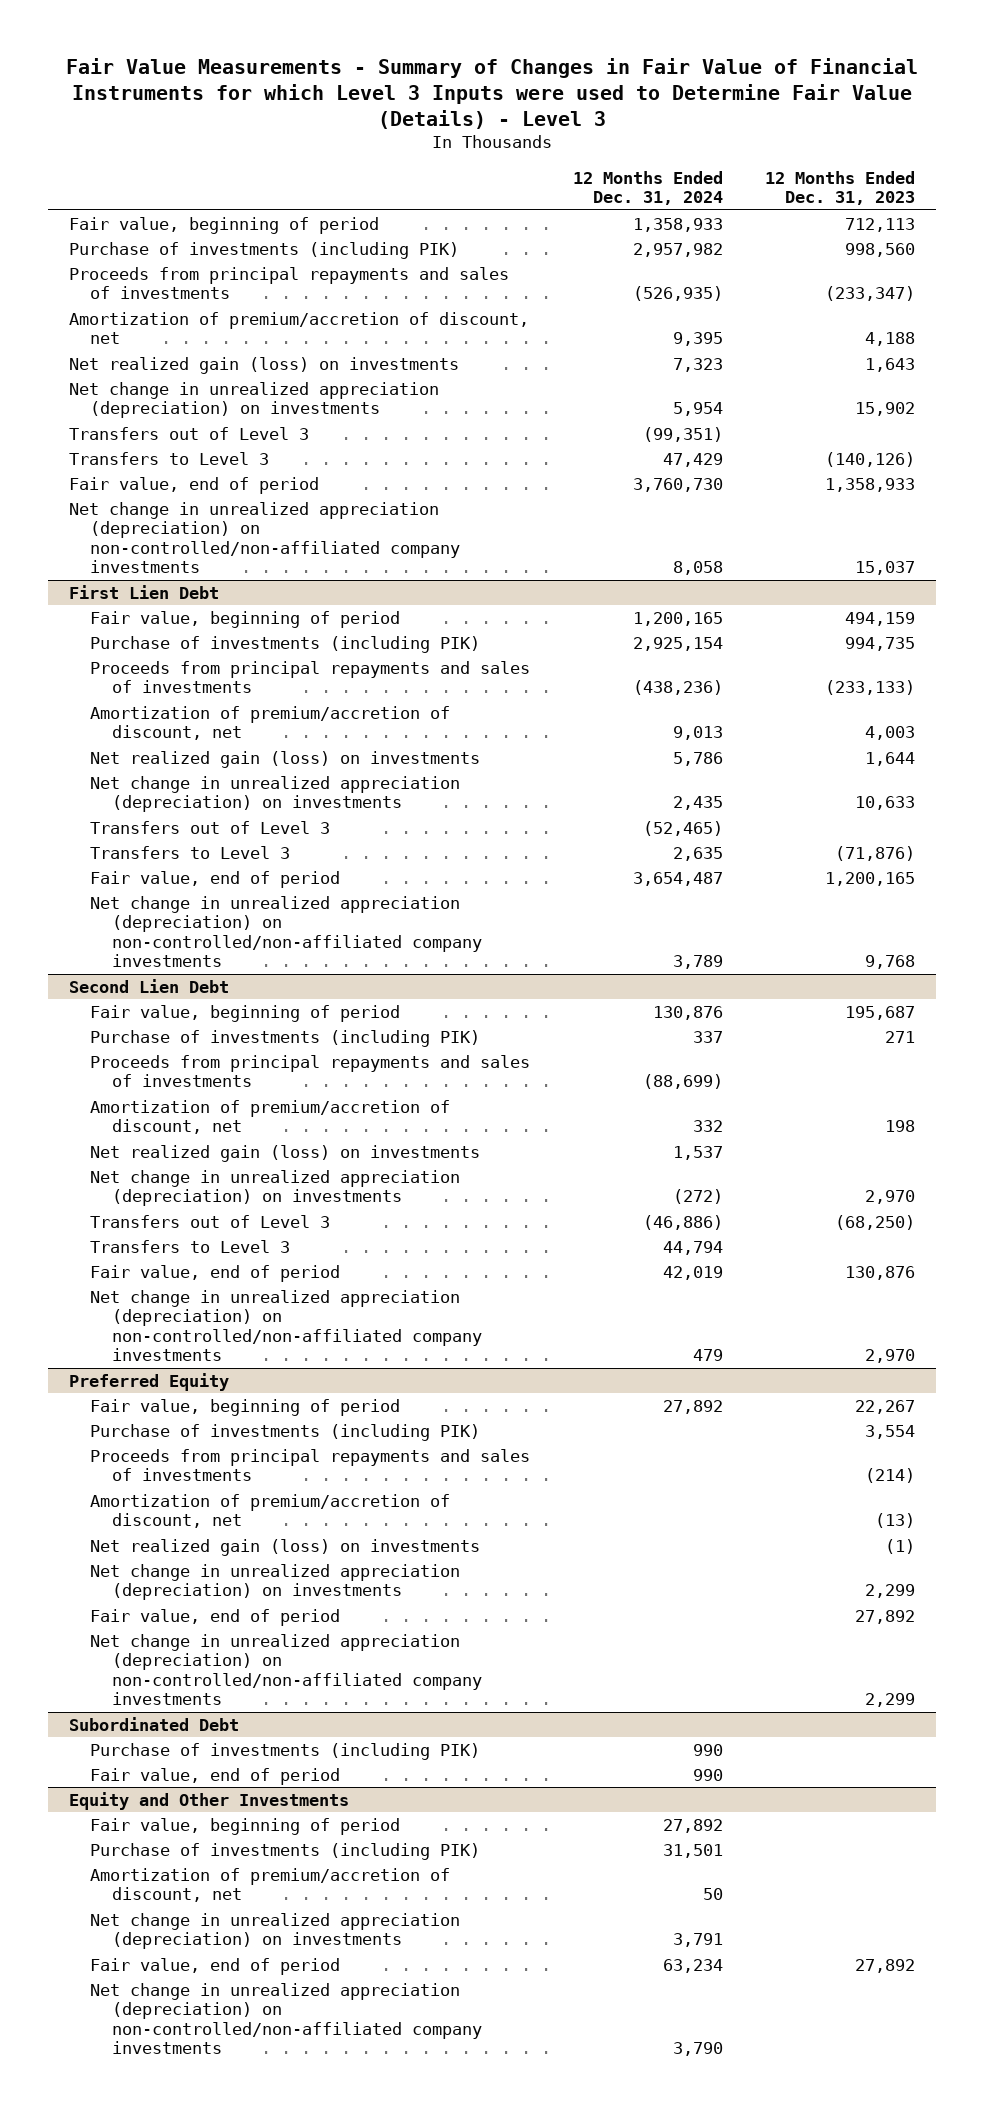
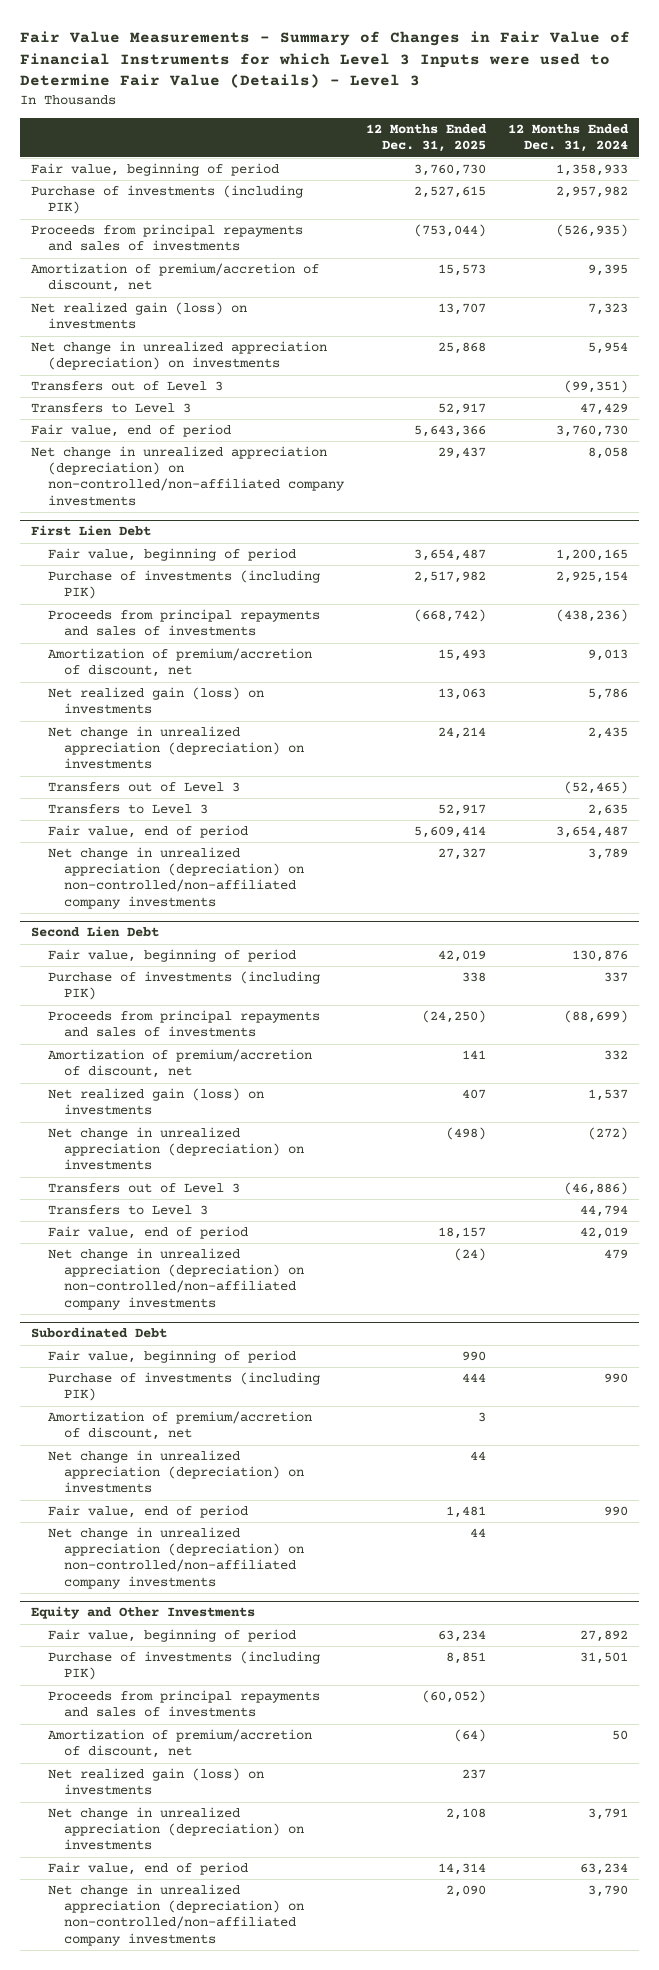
[764,170,915,206] 12 Months Ended Dec. 31, 2023 -> none
none -> [365,124,487,153] 12 Months Ended Dec. 31, 2025
[68,1372,229,1391] Preferred Equity -> none
[90,1398,401,1416] Fair value, beginning of period -> none
[90,1423,481,1441] Purchase of investments (including PIK) -> none
[90,1448,531,1482] Proceeds from principal repayments and sales of investments -> none
[90,1493,451,1529] Amortization of premium/accretion of discount, net -> none
[90,1538,481,1556] Net realized gain (loss) on investments -> none
[90,1563,461,1601] Net change in unrealized appreciation (depreciation) on investments -> none
[90,1608,341,1626] Fair value, end of period -> none
[90,1633,482,1706] Net change in unrealized appreciation (depreciation) on non-controlled/non-affiliated company investments -> none
none -> [47,1350,296,1364] Fair value, beginning of period
none -> [47,1411,312,1441] Amortization of premium/accretion of discount, net
none -> [47,1450,304,1494] Net change in unrealized appreciation (depreciation) on investments
none -> [47,1527,304,1589] Net change in unrealized appreciation (depreciation) on non-controlled/non-affiliated company investments
none -> [47,1690,320,1718] Proceeds from principal repayments and sales of investments
none -> [47,1768,264,1796] Net realized gain (loss) on investments

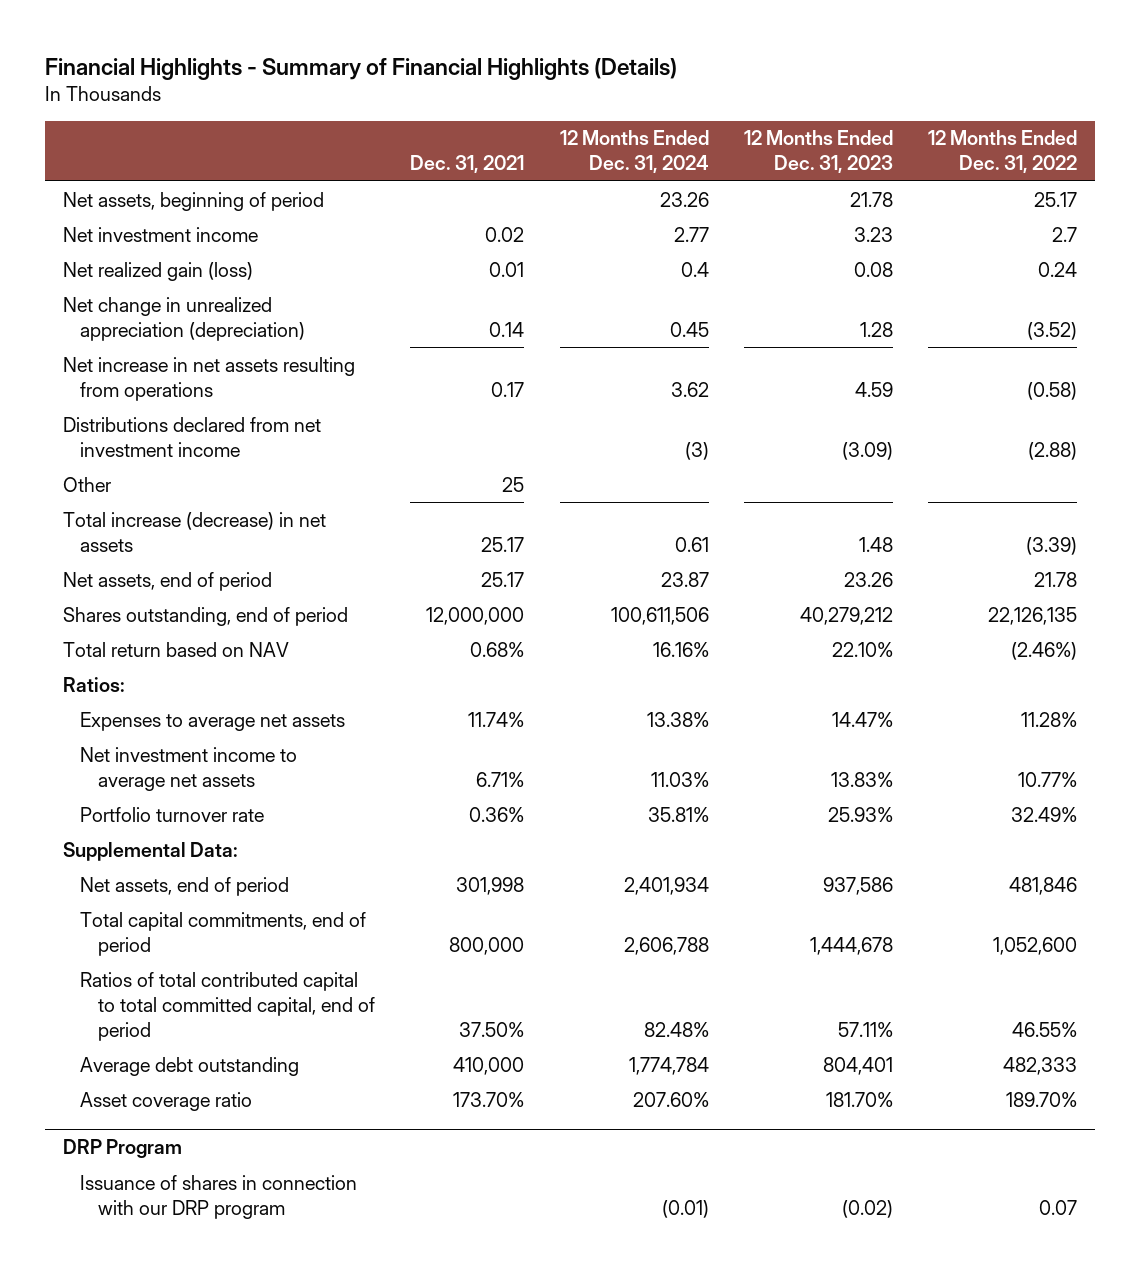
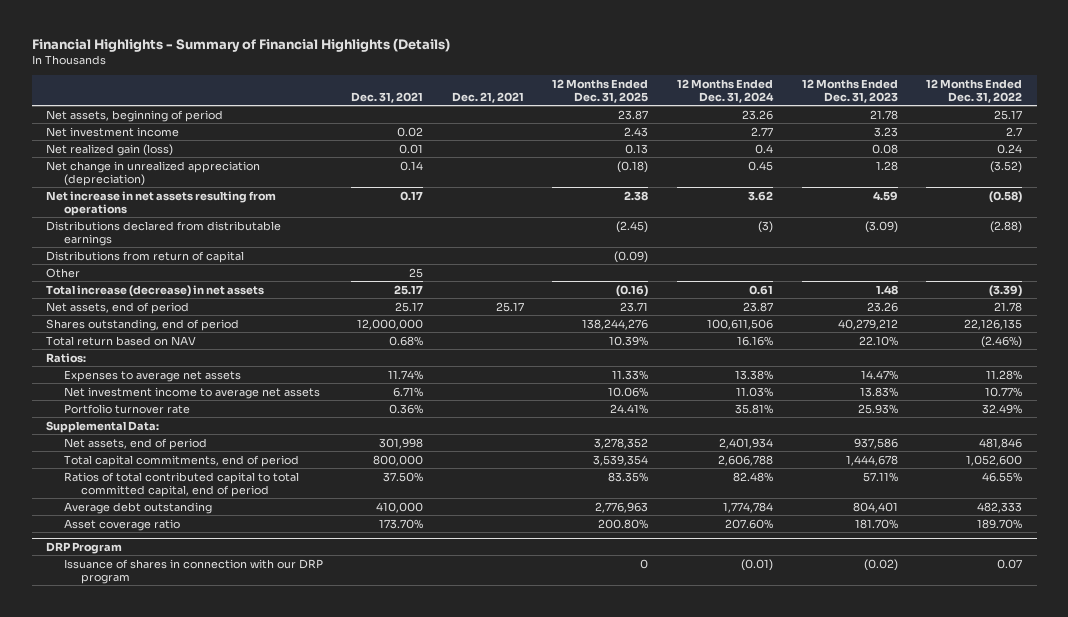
none -> [451,91,524,103] Dec. 21, 2021
none -> [552,78,649,103] 12 Months Ended Dec. 31, 2025
[62,416,321,457] Distributions declared from net investment income -> [45,220,281,246] Distributions declared from distributable earnings
none -> [45,250,244,263] Distributions from return of capital

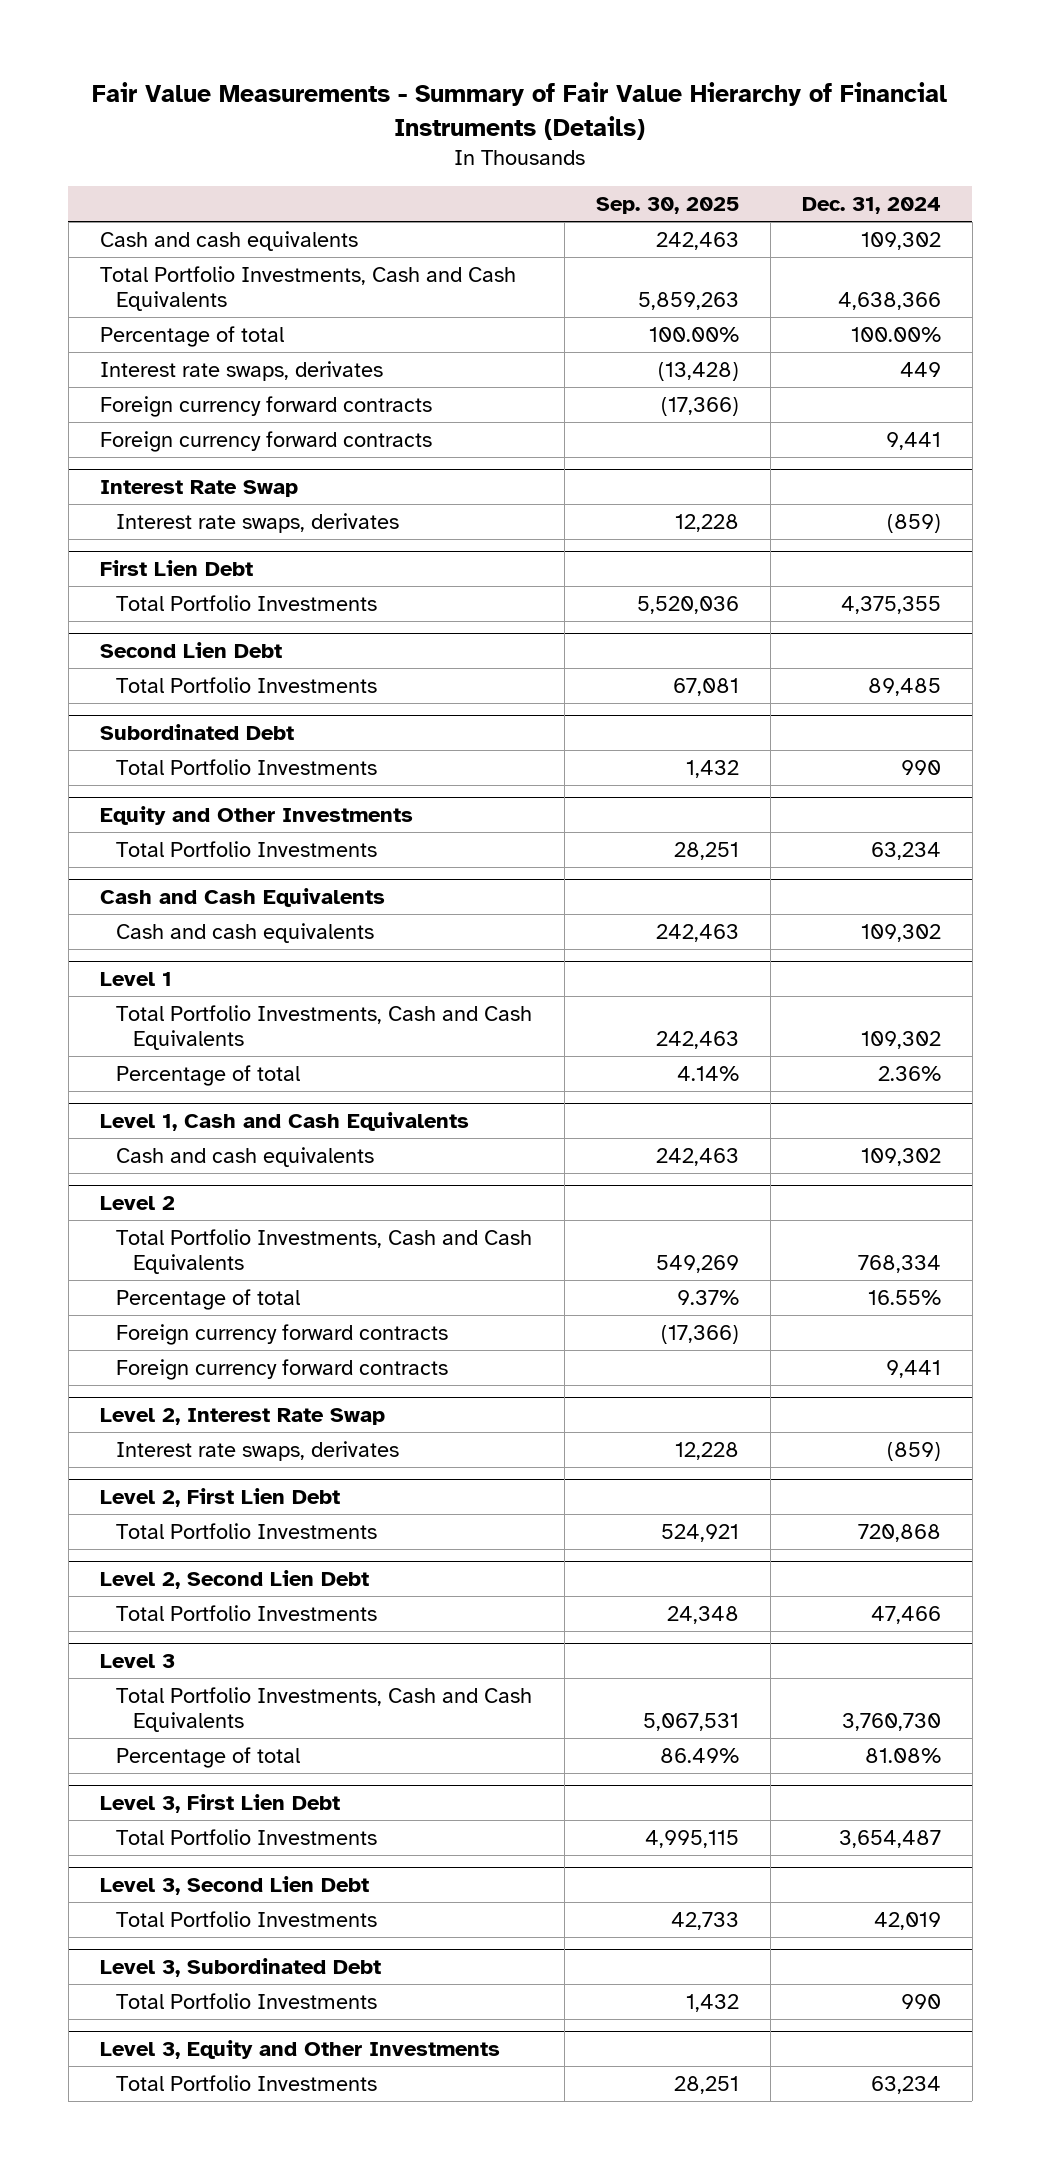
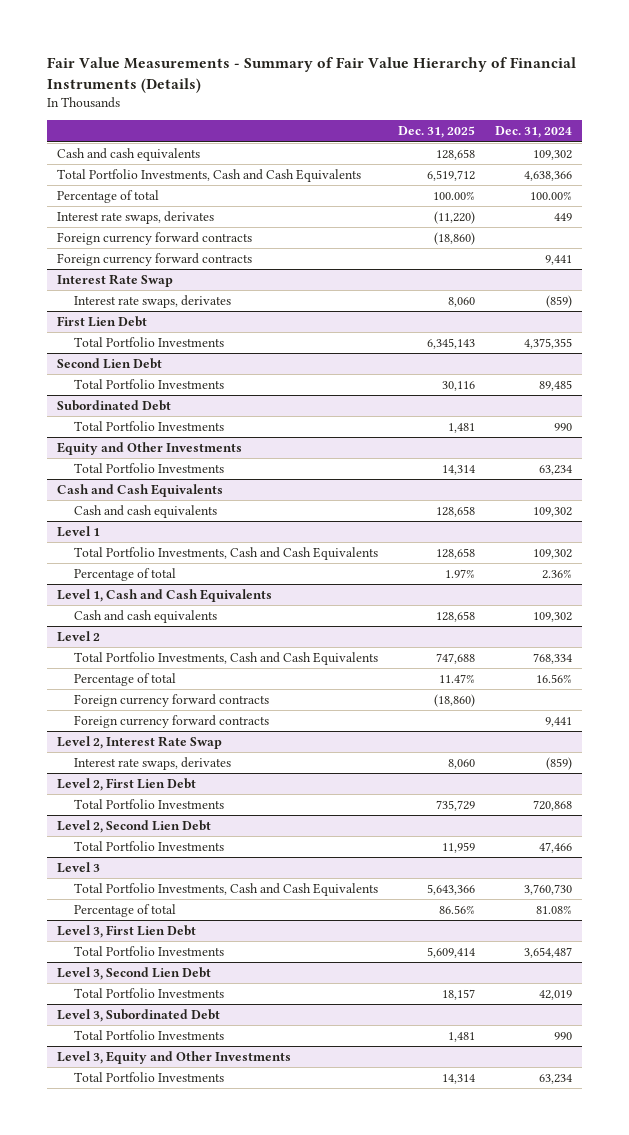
[595,197,739,215] Sep. 30, 2025 -> none
none -> [398,126,476,139] Dec. 31, 2025
[867,1289,941,1305] 16.55% -> [536,674,573,684] 16.56%

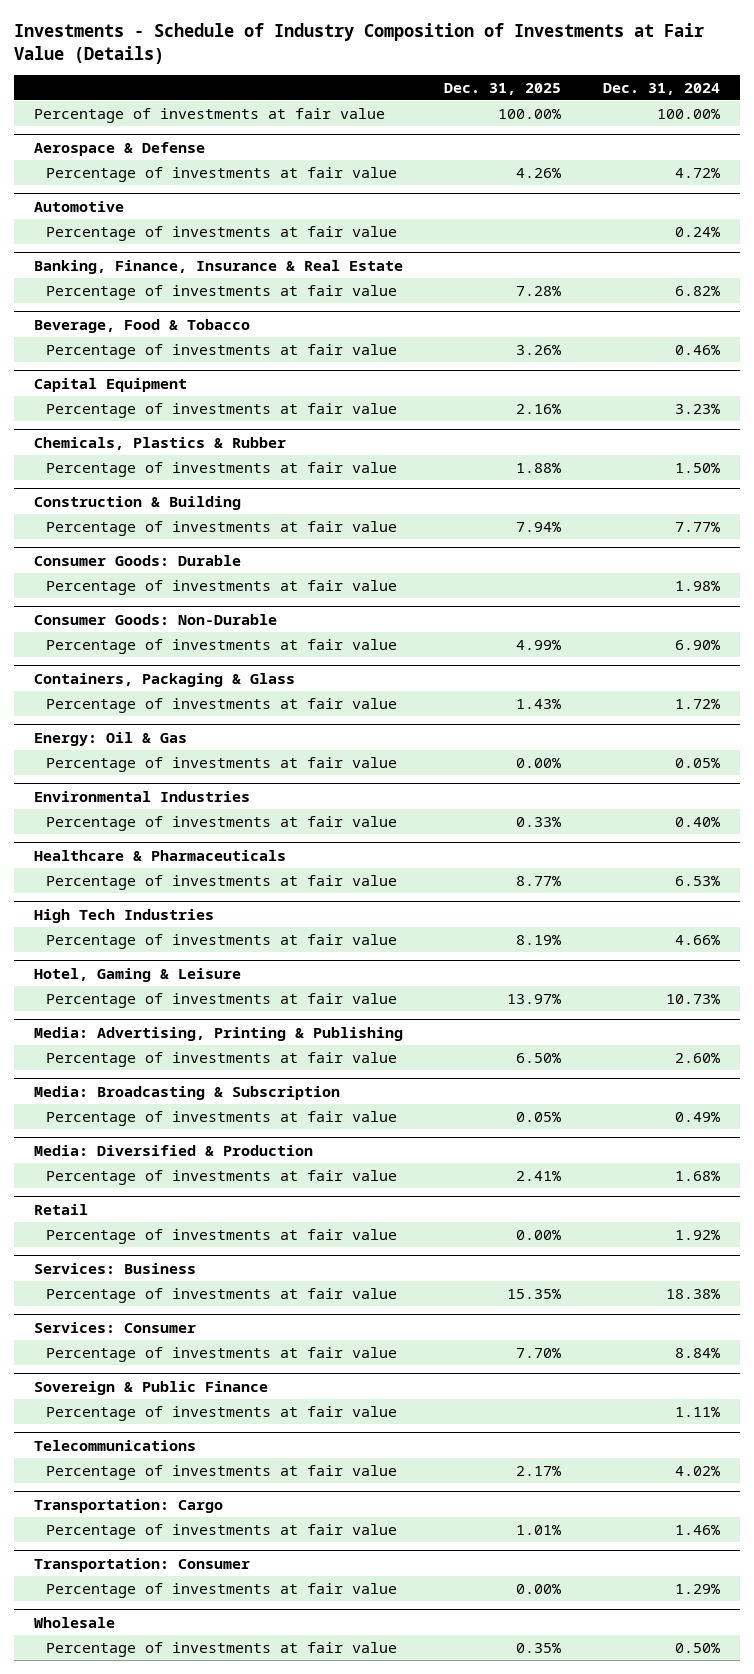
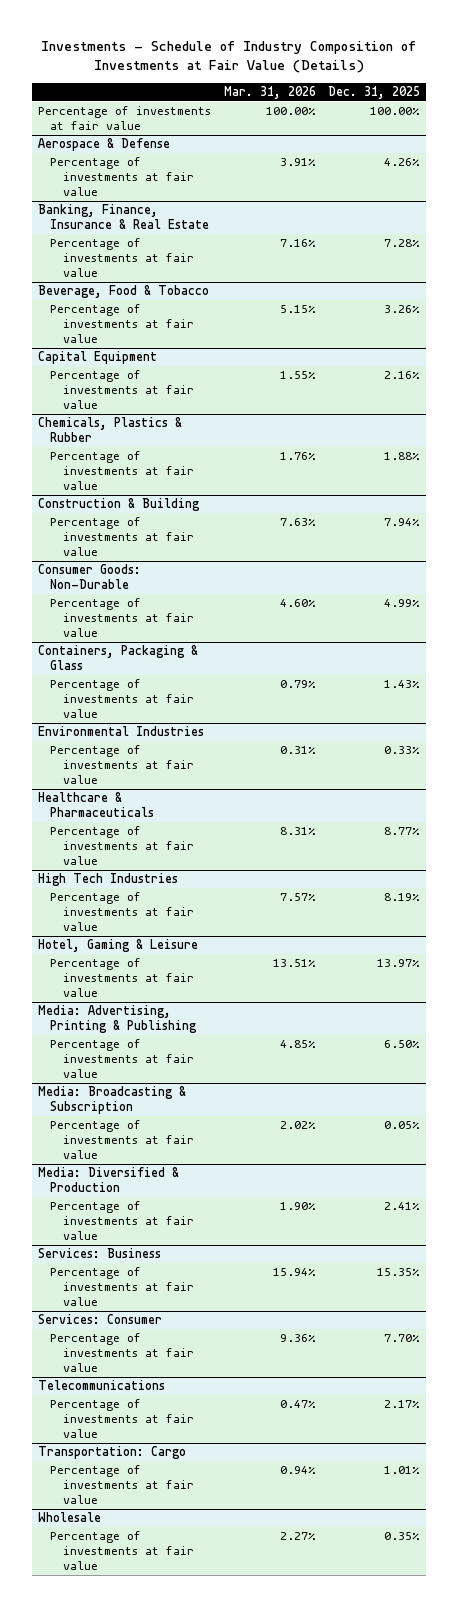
[602,82,720,95] Dec. 31, 2024 -> none
none -> [223,86,316,100] Mar. 31, 2026
[34,200,125,212] Automotive -> none
[46,225,398,241] Percentage of investments at fair value -> none
[34,554,242,566] Consumer Goods: Durable -> none
[46,579,398,595] Percentage of investments at fair value -> none
[34,731,188,746] Energy: Oil & Gas -> none
[46,756,398,772] Percentage of investments at fair value -> none
[34,1203,89,1215] Retail -> none
[46,1228,398,1244] Percentage of investments at fair value -> none
[34,1380,269,1395] Sovereign & Public Finance -> none
[46,1405,398,1421] Percentage of investments at fair value -> none
[34,1557,251,1572] Transportation: Consumer -> none
[46,1582,398,1598] Percentage of investments at fair value -> none

